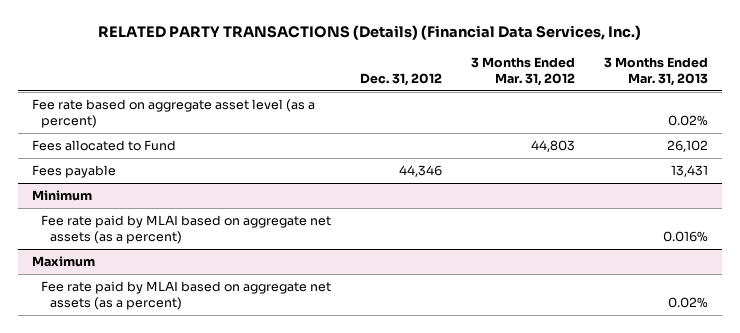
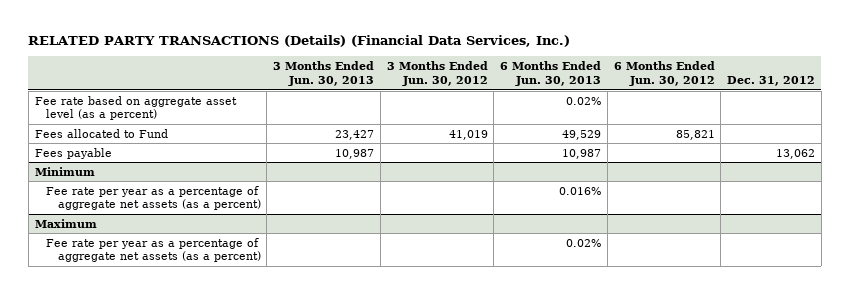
[470,57,575,87] 3 Months Ended Mar. 31, 2012 -> none
[603,57,708,87] 3 Months Ended Mar. 31, 2013 -> none
none -> [273,61,375,86] 3 Months Ended Jun. 30, 2013
none -> [386,61,488,86] 3 Months Ended Jun. 30, 2012
none -> [500,61,602,86] 6 Months Ended Jun. 30, 2013
none -> [613,61,715,86] 6 Months Ended Jun. 30, 2012
[399,165,443,178] 44,346 -> [776,148,816,159] 13,062
[41,215,332,245] Fee rate paid by MLAI based on aggregate net assets (as a percent) -> [46,185,261,211] Fee rate per year as a percentage of aggregate net assets (as a percent)
[41,281,332,311] Fee rate paid by MLAI based on aggregate net assets (as a percent) -> [46,237,261,263] Fee rate per year as a percentage of aggregate net assets (as a percent)

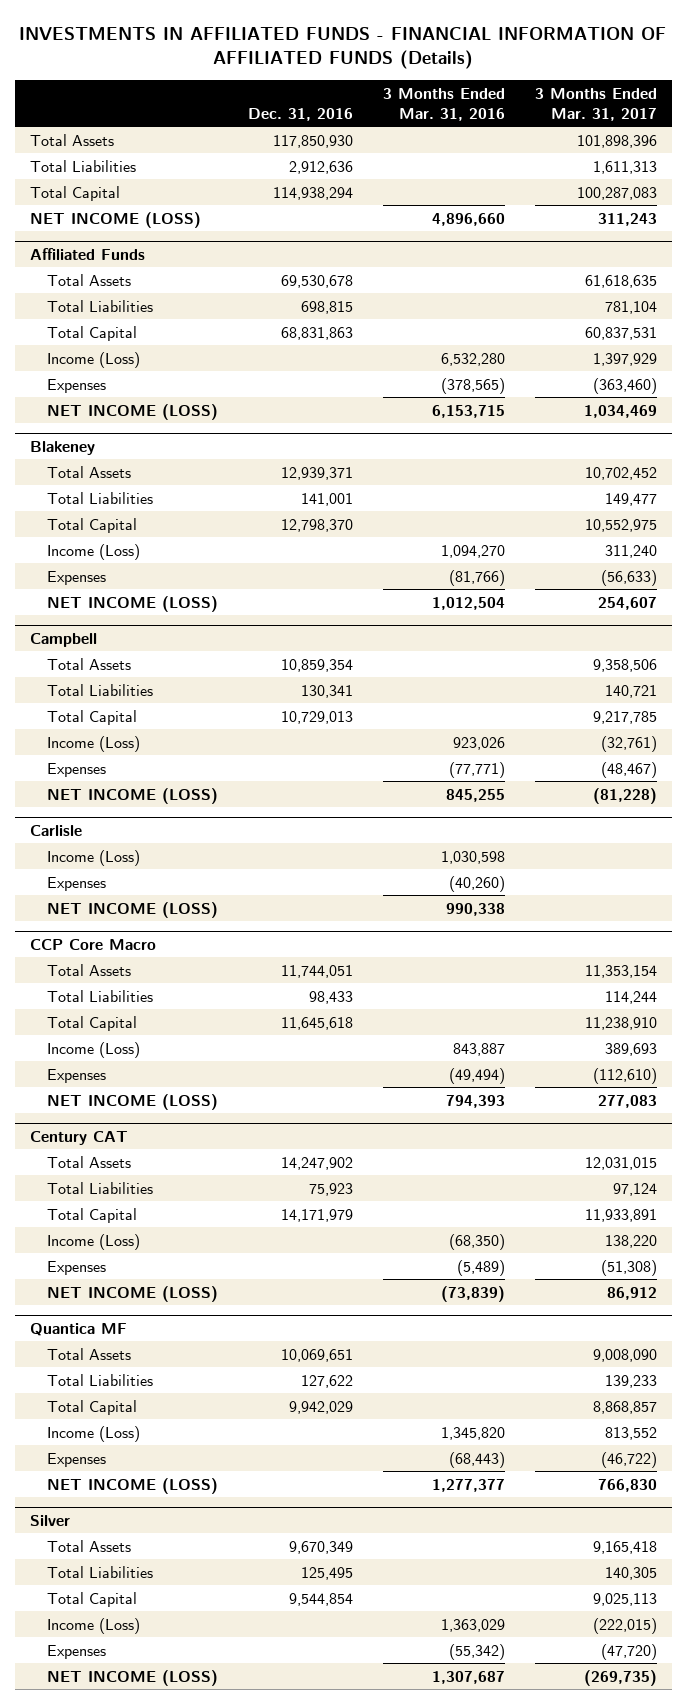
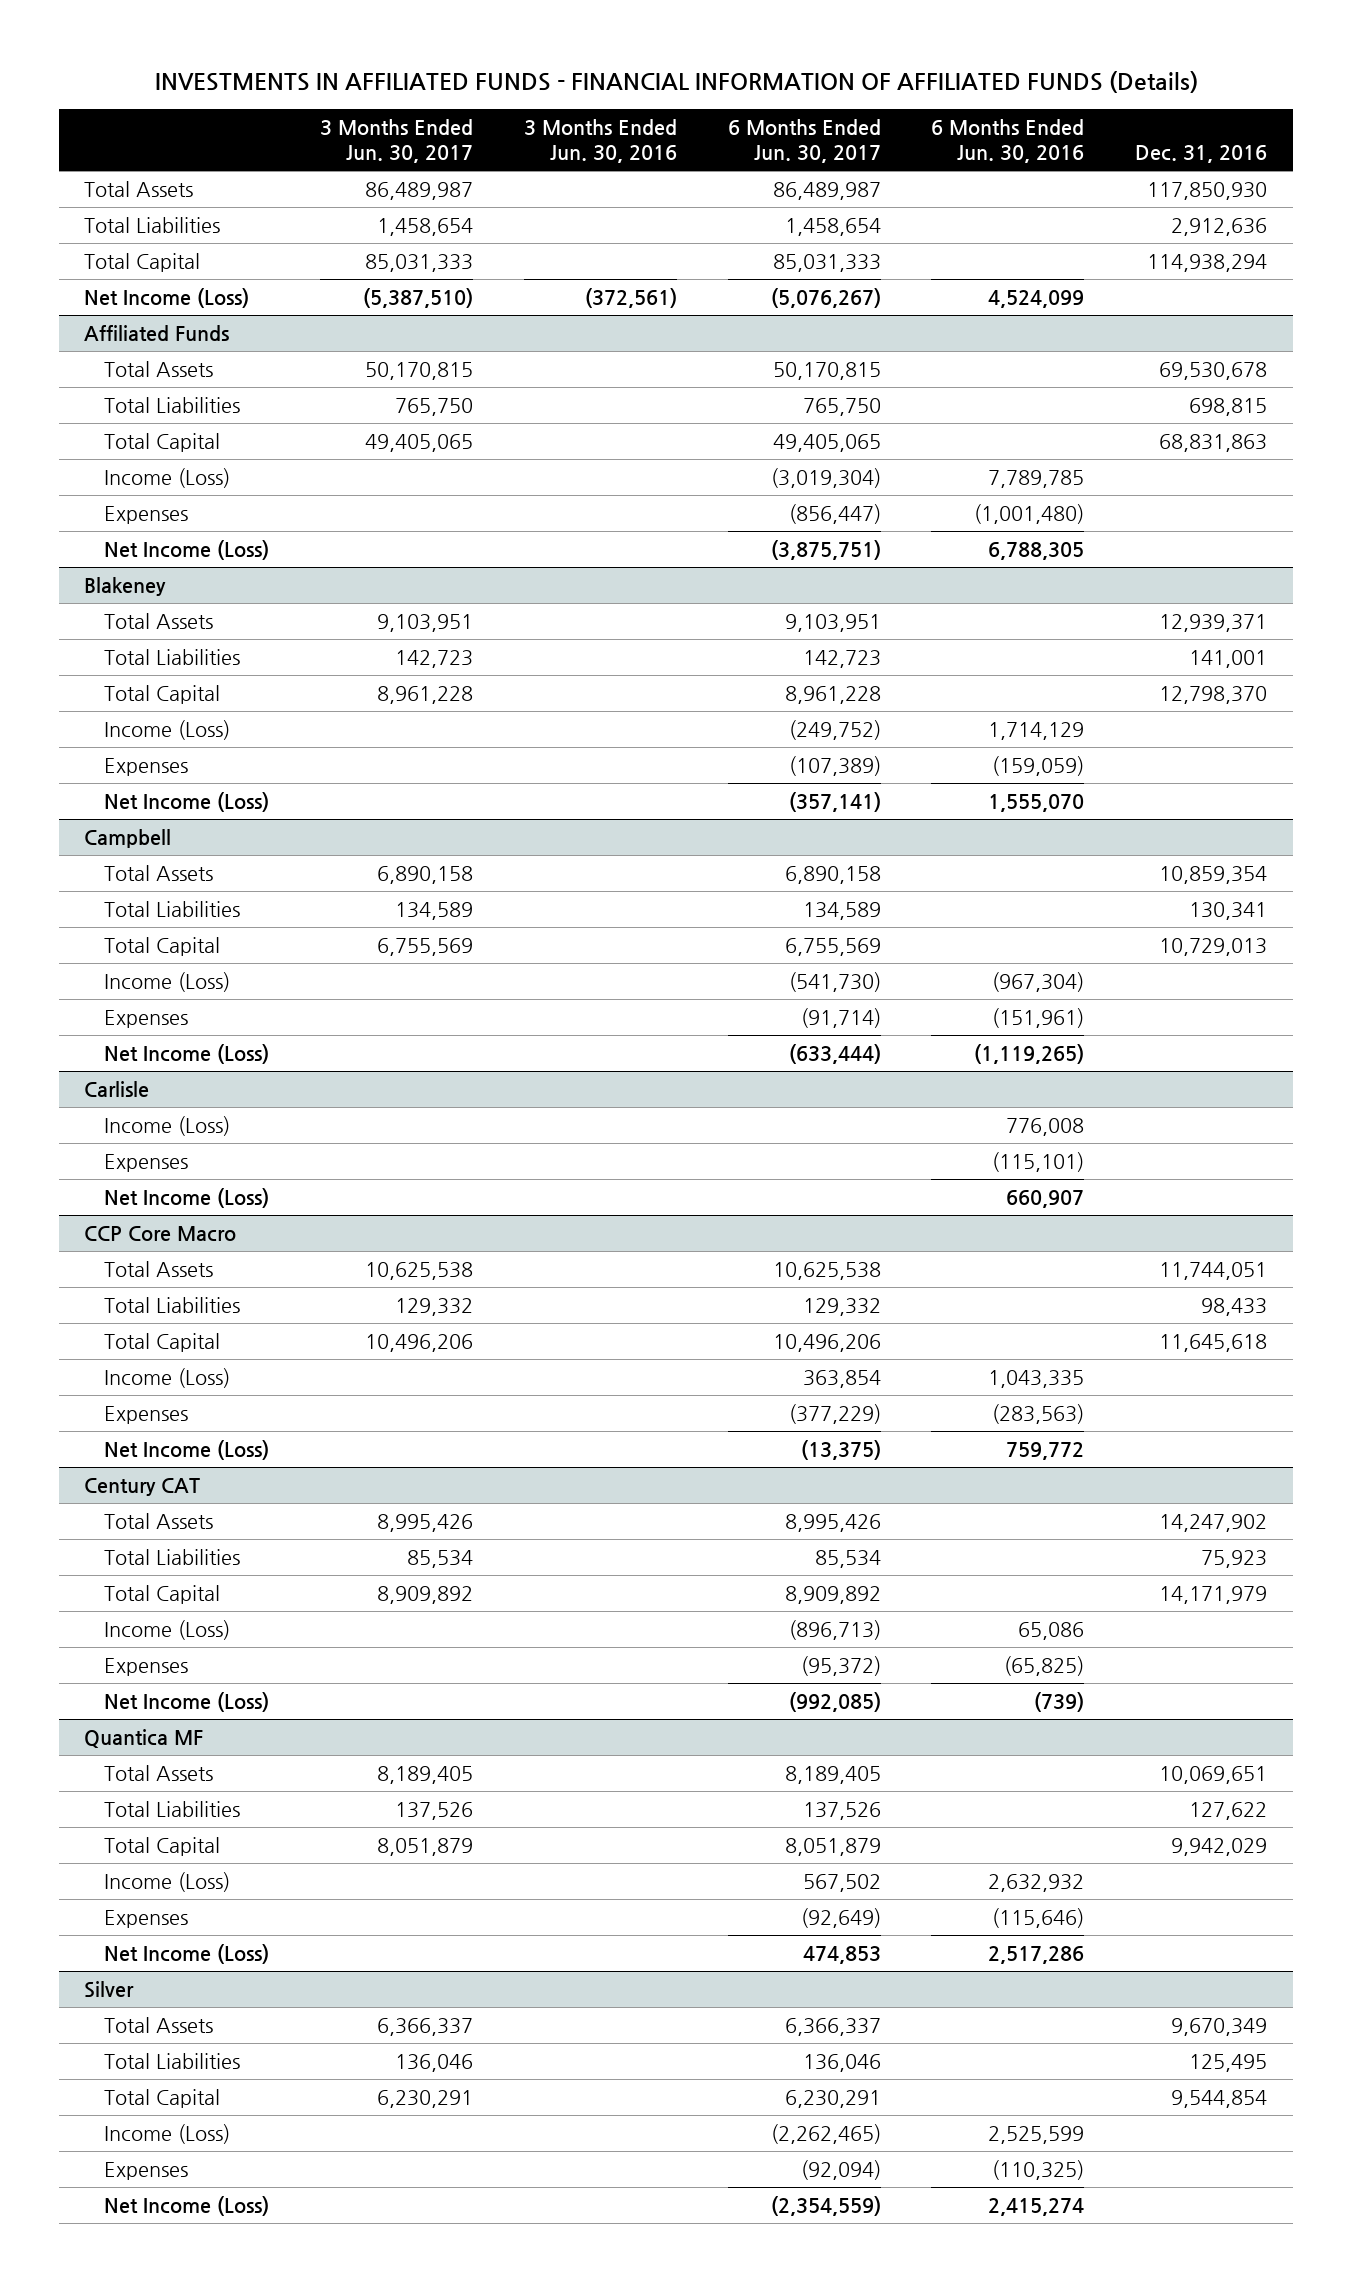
[382,87,505,121] 3 Months Ended Mar. 31, 2016 -> none
[534,87,657,121] 3 Months Ended Mar. 31, 2017 -> none
none -> [319,118,473,164] 3 Months Ended Jun. 30, 2017
none -> [523,118,677,164] 3 Months Ended Jun. 30, 2016
none -> [727,118,881,164] 6 Months Ended Jun. 30, 2017
none -> [931,118,1085,164] 6 Months Ended Jun. 30, 2016
[29,211,201,228] NET INCOME (LOSS) -> [84,287,250,308] Net Income (Loss)
[47,403,219,420] NET INCOME (LOSS) -> [104,539,270,560] Net Income (Loss)
[47,595,219,612] NET INCOME (LOSS) -> [104,791,270,812] Net Income (Loss)
[47,787,219,804] NET INCOME (LOSS) -> [104,1043,270,1064] Net Income (Loss)
[47,901,219,918] NET INCOME (LOSS) -> [104,1187,270,1208] Net Income (Loss)
[47,1093,219,1110] NET INCOME (LOSS) -> [104,1439,270,1460] Net Income (Loss)
[47,1285,219,1302] NET INCOME (LOSS) -> [104,1691,270,1712] Net Income (Loss)
[47,1477,219,1494] NET INCOME (LOSS) -> [104,1943,270,1964] Net Income (Loss)
[47,1669,219,1686] NET INCOME (LOSS) -> [104,2195,270,2216] Net Income (Loss)

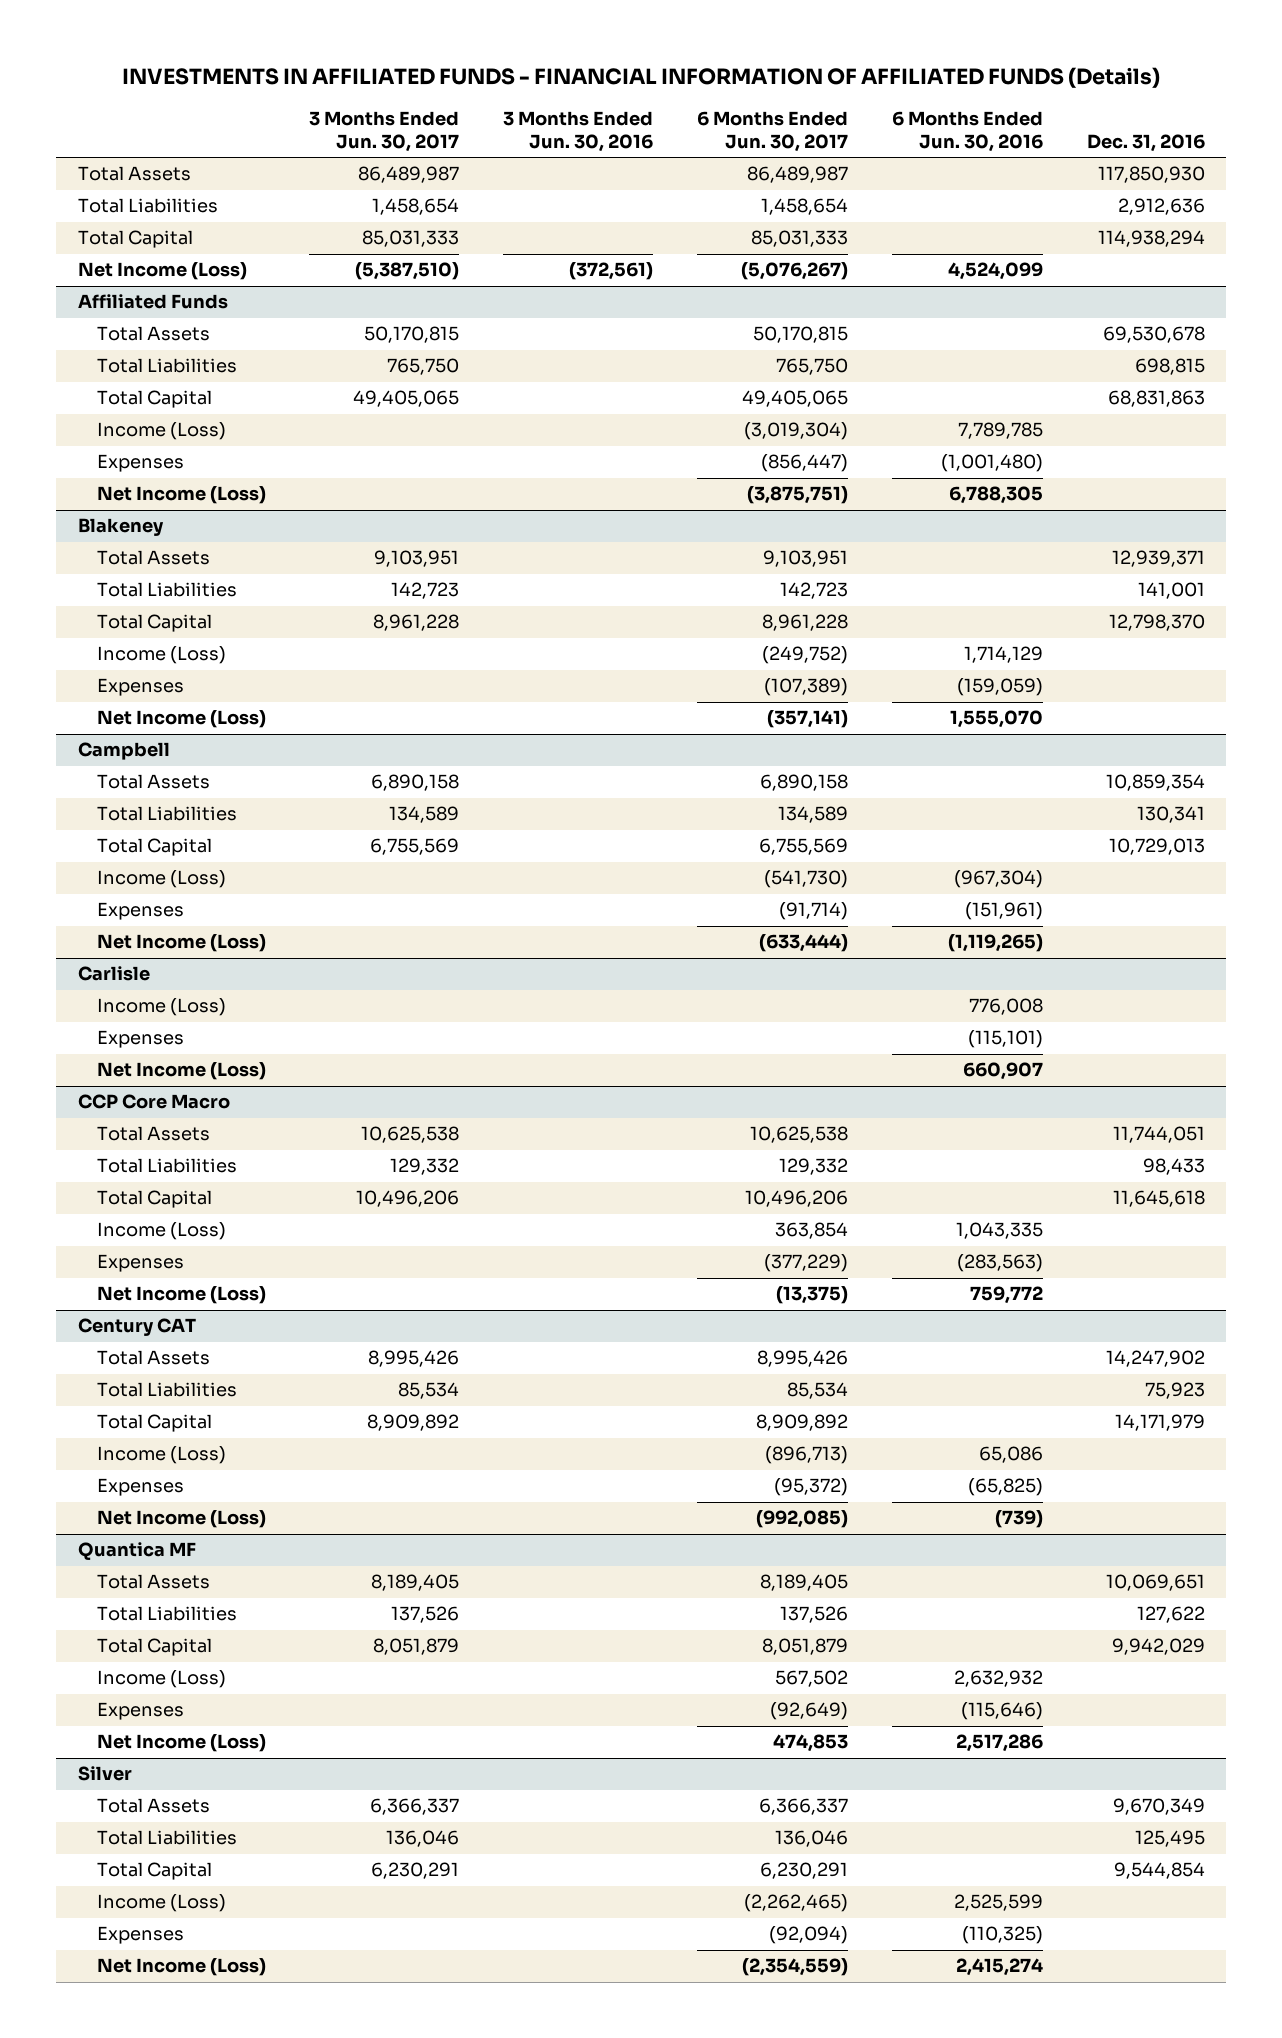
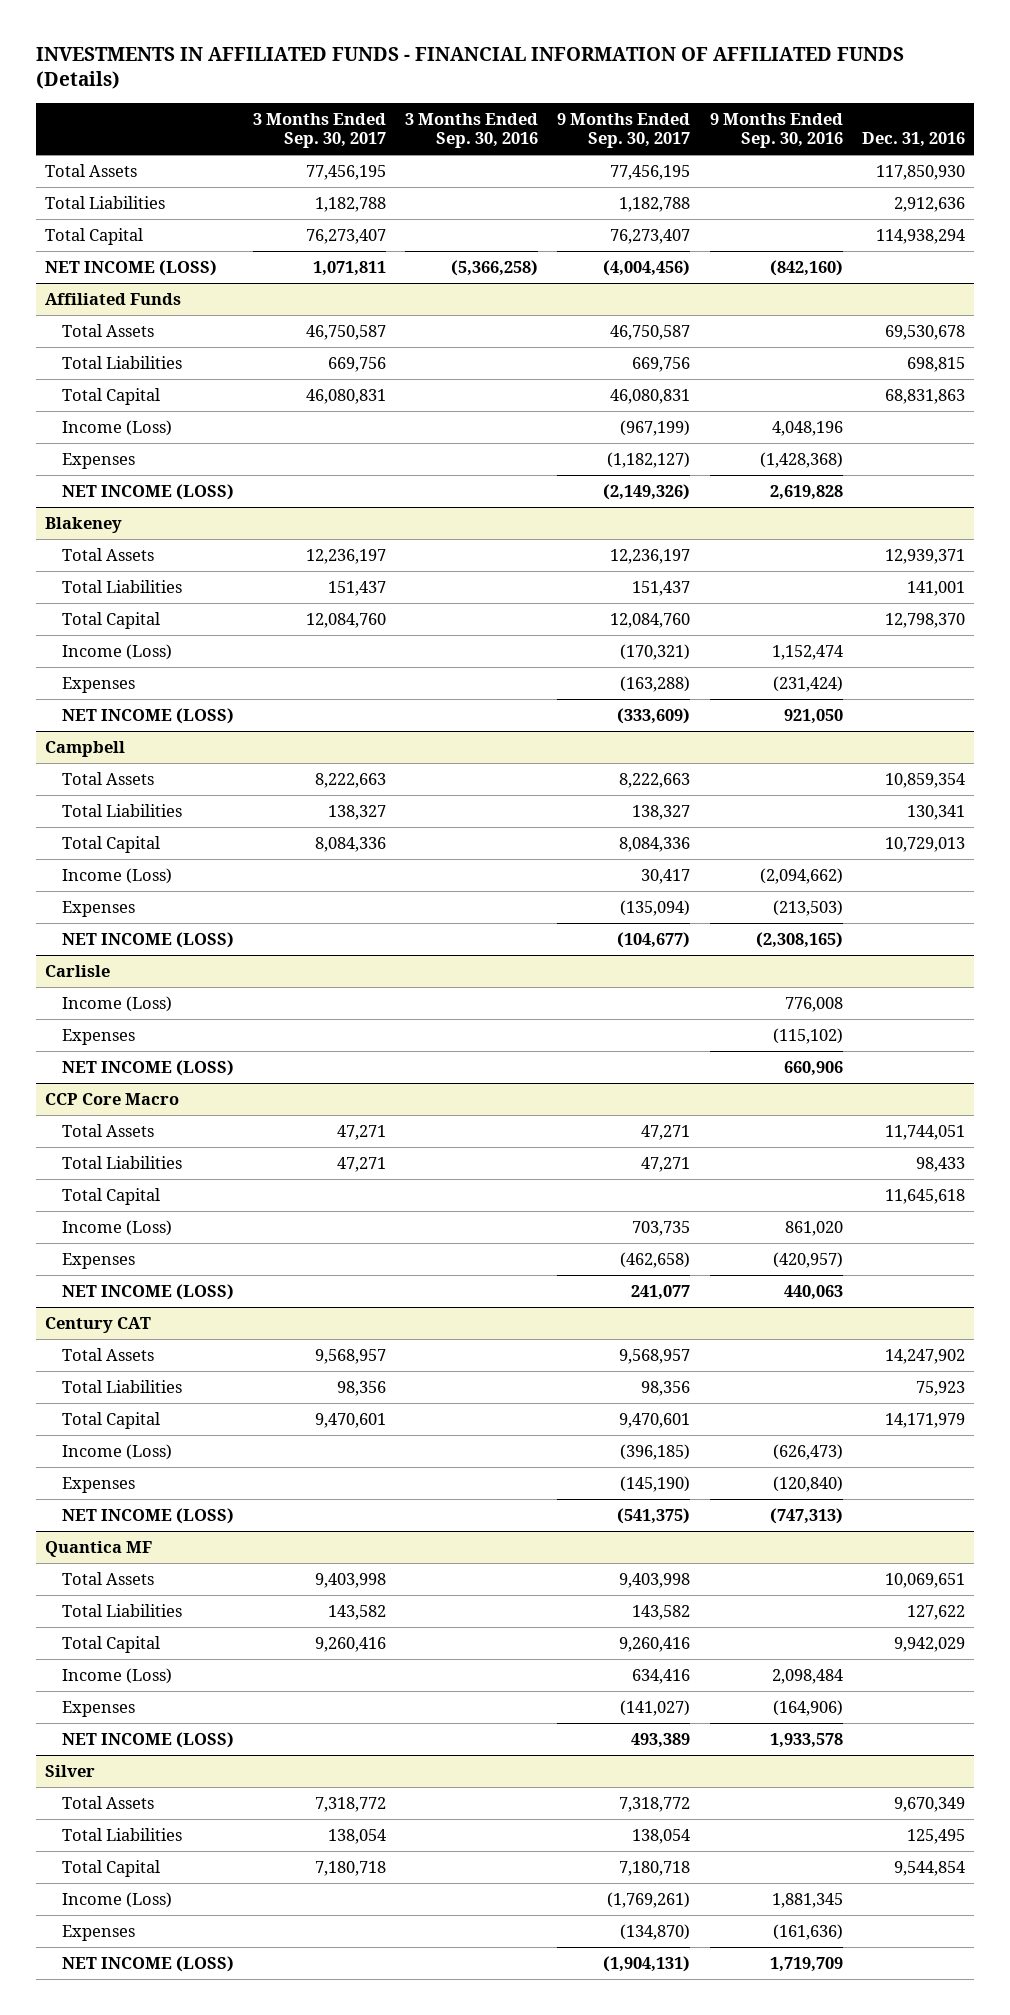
[309,110,460,152] 3 Months Ended Jun. 30, 2017 -> none
[503,110,654,152] 3 Months Ended Jun. 30, 2016 -> none
[697,110,849,152] 6 Months Ended Jun. 30, 2017 -> none
[891,110,1043,152] 6 Months Ended Jun. 30, 2016 -> none
none -> [252,112,386,149] 3 Months Ended Sep. 30, 2017
none -> [405,112,539,149] 3 Months Ended Sep. 30, 2016
none -> [557,112,691,149] 9 Months Ended Sep. 30, 2017
none -> [709,112,843,149] 9 Months Ended Sep. 30, 2016
[77,262,247,281] Net Income (Loss) -> [45,259,218,276] NET INCOME (LOSS)
[96,486,266,505] Net Income (Loss) -> [61,483,234,500] NET INCOME (LOSS)
[96,710,266,729] Net Income (Loss) -> [61,707,234,724] NET INCOME (LOSS)
[96,934,266,953] Net Income (Loss) -> [61,931,234,948] NET INCOME (LOSS)
[96,1062,266,1081] Net Income (Loss) -> [61,1059,234,1076] NET INCOME (LOSS)
[96,1286,266,1305] Net Income (Loss) -> [61,1283,234,1300] NET INCOME (LOSS)
[96,1510,266,1529] Net Income (Loss) -> [61,1507,234,1524] NET INCOME (LOSS)
[96,1734,266,1753] Net Income (Loss) -> [61,1731,234,1748] NET INCOME (LOSS)
[96,1958,266,1977] Net Income (Loss) -> [61,1955,234,1972] NET INCOME (LOSS)

